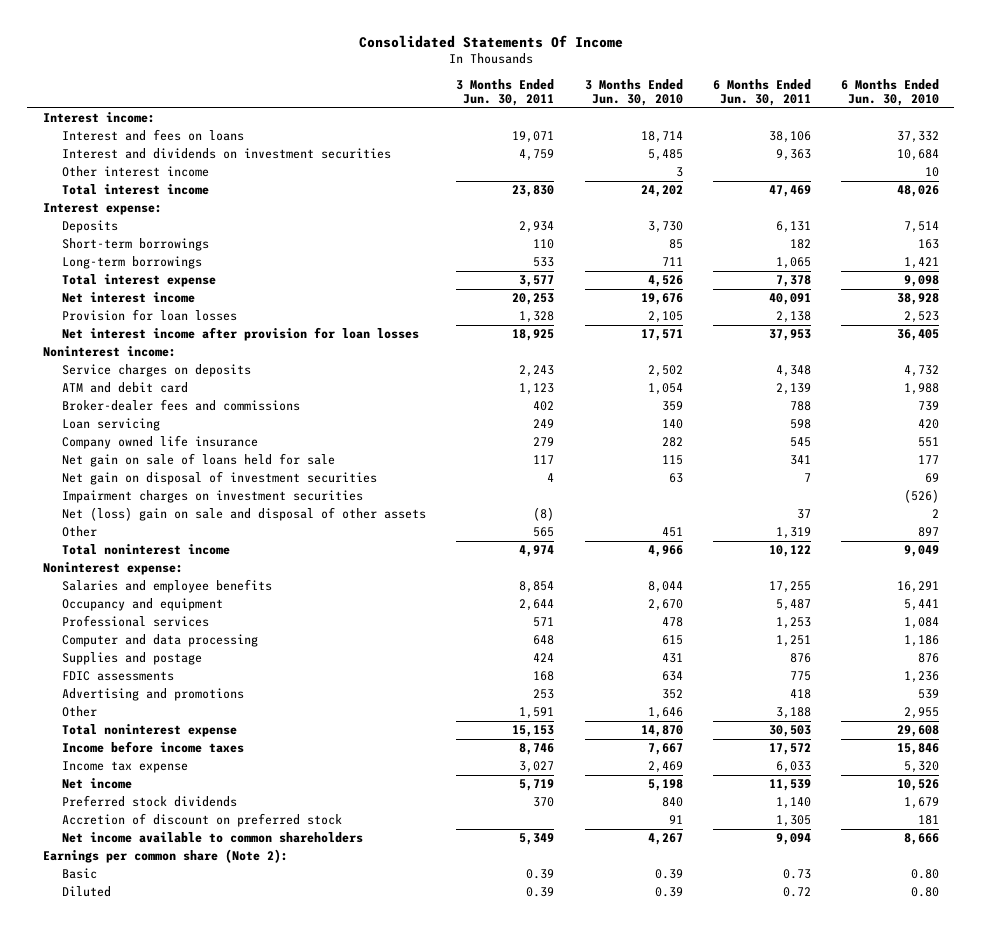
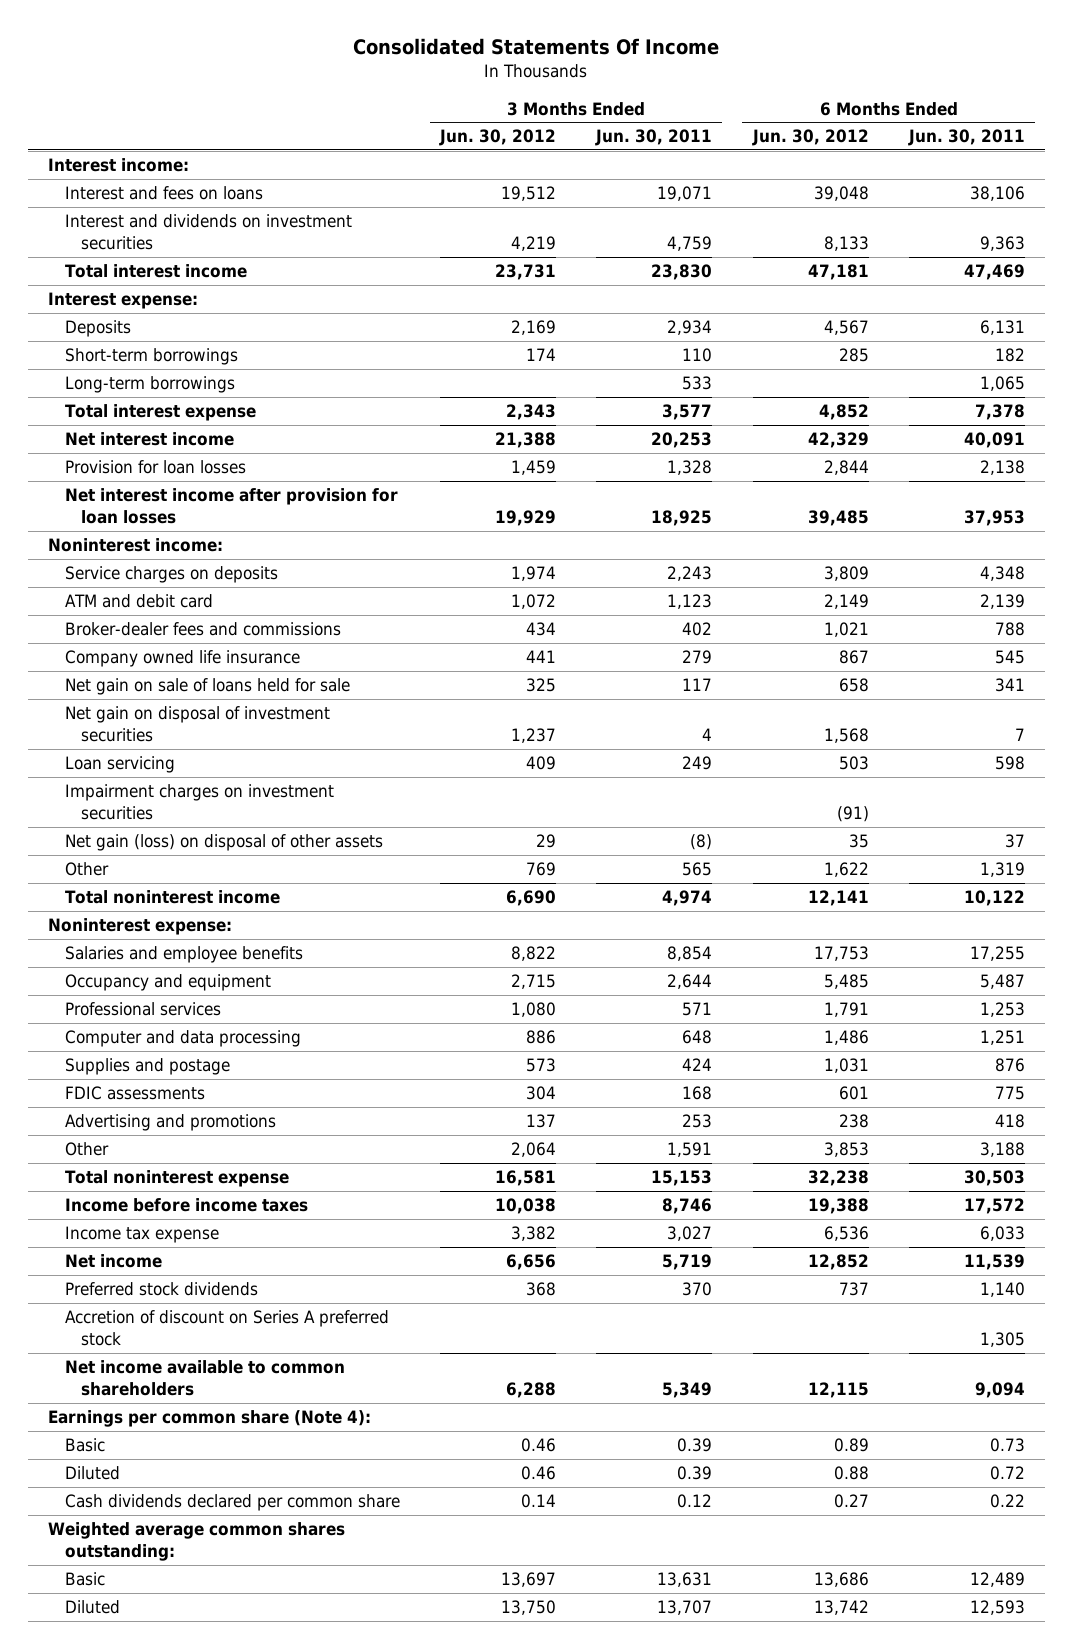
[584,78,683,107] 3 Months Ended Jun. 30, 2010 -> none
[840,78,939,107] 6 Months Ended Jun. 30, 2010 -> none
none -> [438,129,556,147] Jun. 30, 2012
none -> [751,129,869,147] Jun. 30, 2012
[62,166,210,178] Other interest income -> none
[62,418,161,432] Loan servicing -> [64,756,175,774] Loan servicing
[62,507,427,522] Net (loss) gain on sale and disposal of other assets -> [64,834,383,852] Net gain (loss) on disposal of other assets
[62,813,343,828] Accretion of discount on preferred stock -> [64,1310,389,1347] Accretion of discount on Series A preferred stock
[42,849,288,864] Earnings per common share (Note 2): -> [47,1410,371,1428] Earnings per common share (Note 4):
none -> [64,1494,400,1512] Cash dividends declared per common share
none -> [47,1522,345,1562] Weighted average common shares outstanding:
none -> [64,1572,105,1587] Basic
none -> [64,1600,120,1615] Diluted

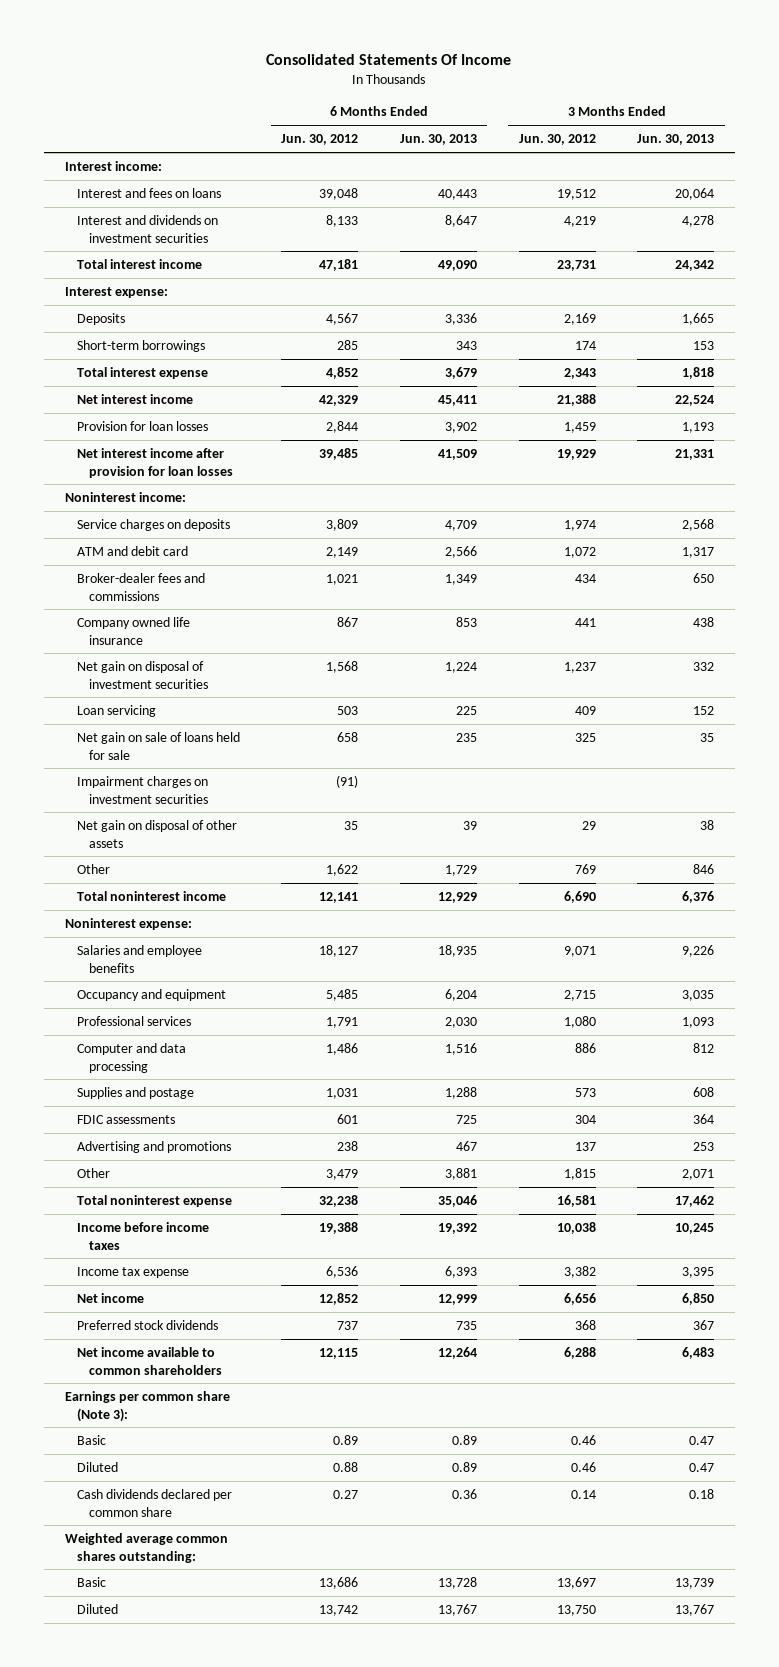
[595,129,713,147] Jun. 30, 2011 -> none
[907,129,1025,147] Jun. 30, 2011 -> none
none -> [399,134,477,146] Jun. 30, 2013
none -> [637,134,715,146] Jun. 30, 2013
[64,376,235,394] Long-term borrowings -> none
[64,678,350,696] Net gain on sale of loans held for sale -> [76,732,240,760] Net gain on sale of loans held for sale
[64,834,383,852] Net gain (loss) on disposal of other assets -> [76,820,237,848] Net gain on disposal of other assets
[510,946,556,962] 8,822 -> [563,946,596,958] 9,071
[813,946,869,962] 17,753 -> [319,945,359,958] 18,127
[510,1142,556,1158] 2,064 -> [563,1168,596,1181] 1,815
[823,1142,869,1158] 3,853 -> [326,1169,359,1181] 3,479
[64,1310,389,1347] Accretion of discount on Series A preferred stock -> none
[47,1410,371,1428] Earnings per common share (Note 4): -> [64,1391,230,1422] Earnings per common share (Note 3):

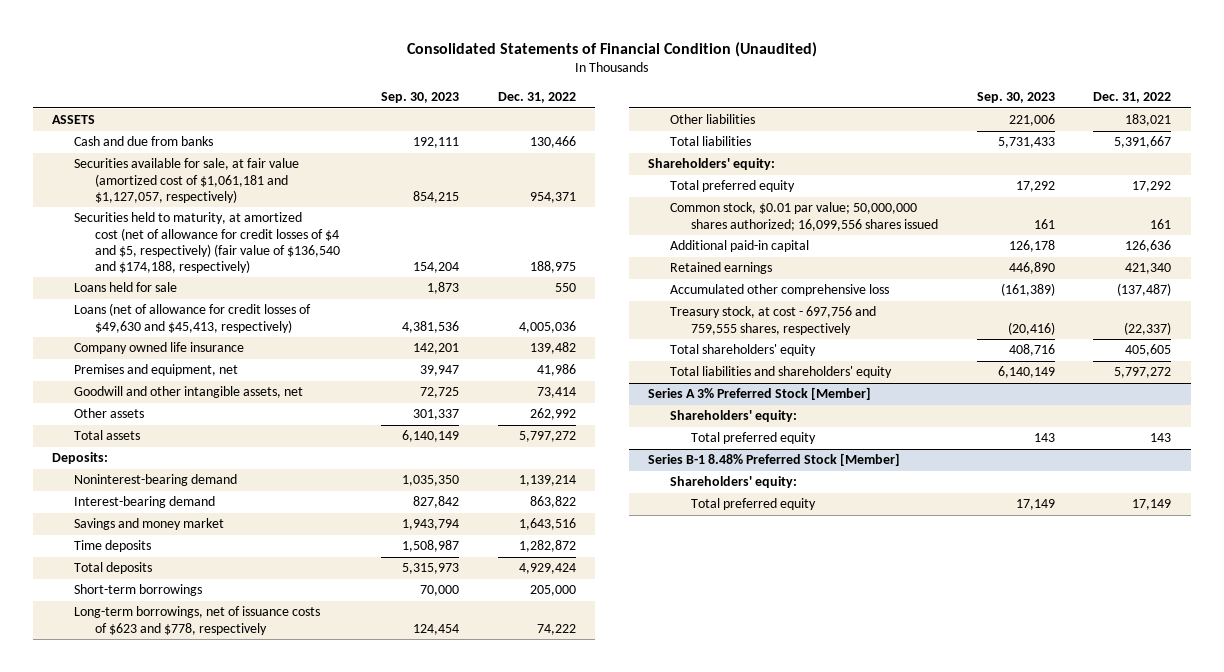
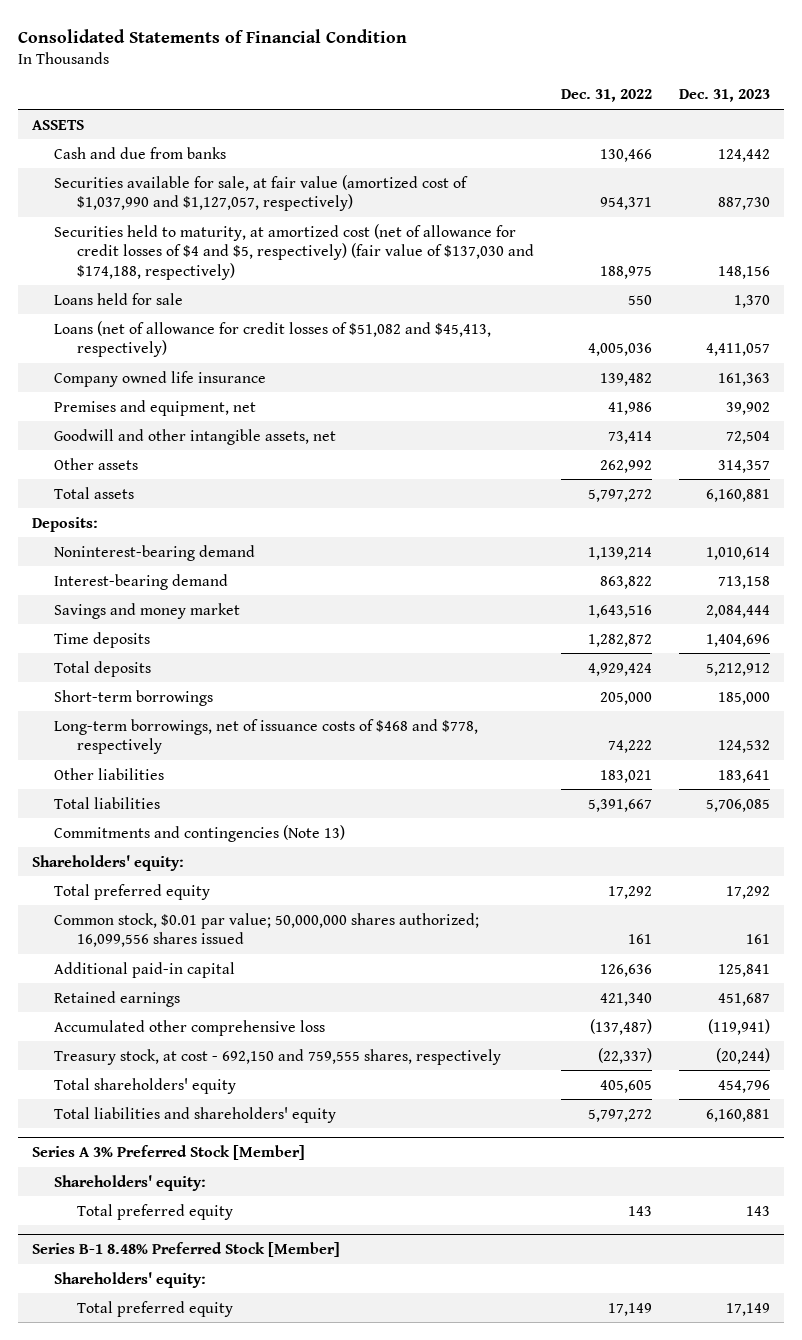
[406,41,817,57] Consolidated Statements of Financial Condition (Unaudited) -> [18,28,408,43] Consolidated Statements of Financial Condition
[380,92,459,104] Sep. 30, 2023 -> none
none -> [679,89,771,103] Dec. 31, 2023
[73,158,299,203] Securities available for sale, at fair value (amortized cost of $1,061,181 and $1,127,057, respectively) -> [54,174,469,212] Securities available for sale, at fair value (amortized cost of $1,037,990 and $1,127,057, respectively)
[73,212,341,273] Securities held to maturity, at amortized cost (net of allowance for credit losses of $4 and $5, respectively) (fair value of $136,540 and $174,188, respectively) -> [54,223,535,280] Securities held to maturity, at amortized cost (net of allowance for credit losses of $4 and $5, respectively) (fair value of $137,030 and $174,188, respectively)
[73,303,311,333] Loans (net of allowance for credit losses of $49,630 and $45,413, respectively) -> [54,320,492,358] Loans (net of allowance for credit losses of $51,082 and $45,413, respectively)
[73,606,320,635] Long-term borrowings, net of issuance costs of $623 and $778, respectively -> [54,718,479,755] Long-term borrowings, net of issuance costs of $468 and $778, respectively
none -> [54,824,346,842] Commitments and contingencies (Note 13)
[669,306,876,335] Treasury stock, at cost - 697,756 and 759,555 shares, respectively -> [54,1048,502,1065] Treasury stock, at cost - 692,150 and 759,555 shares, respectively

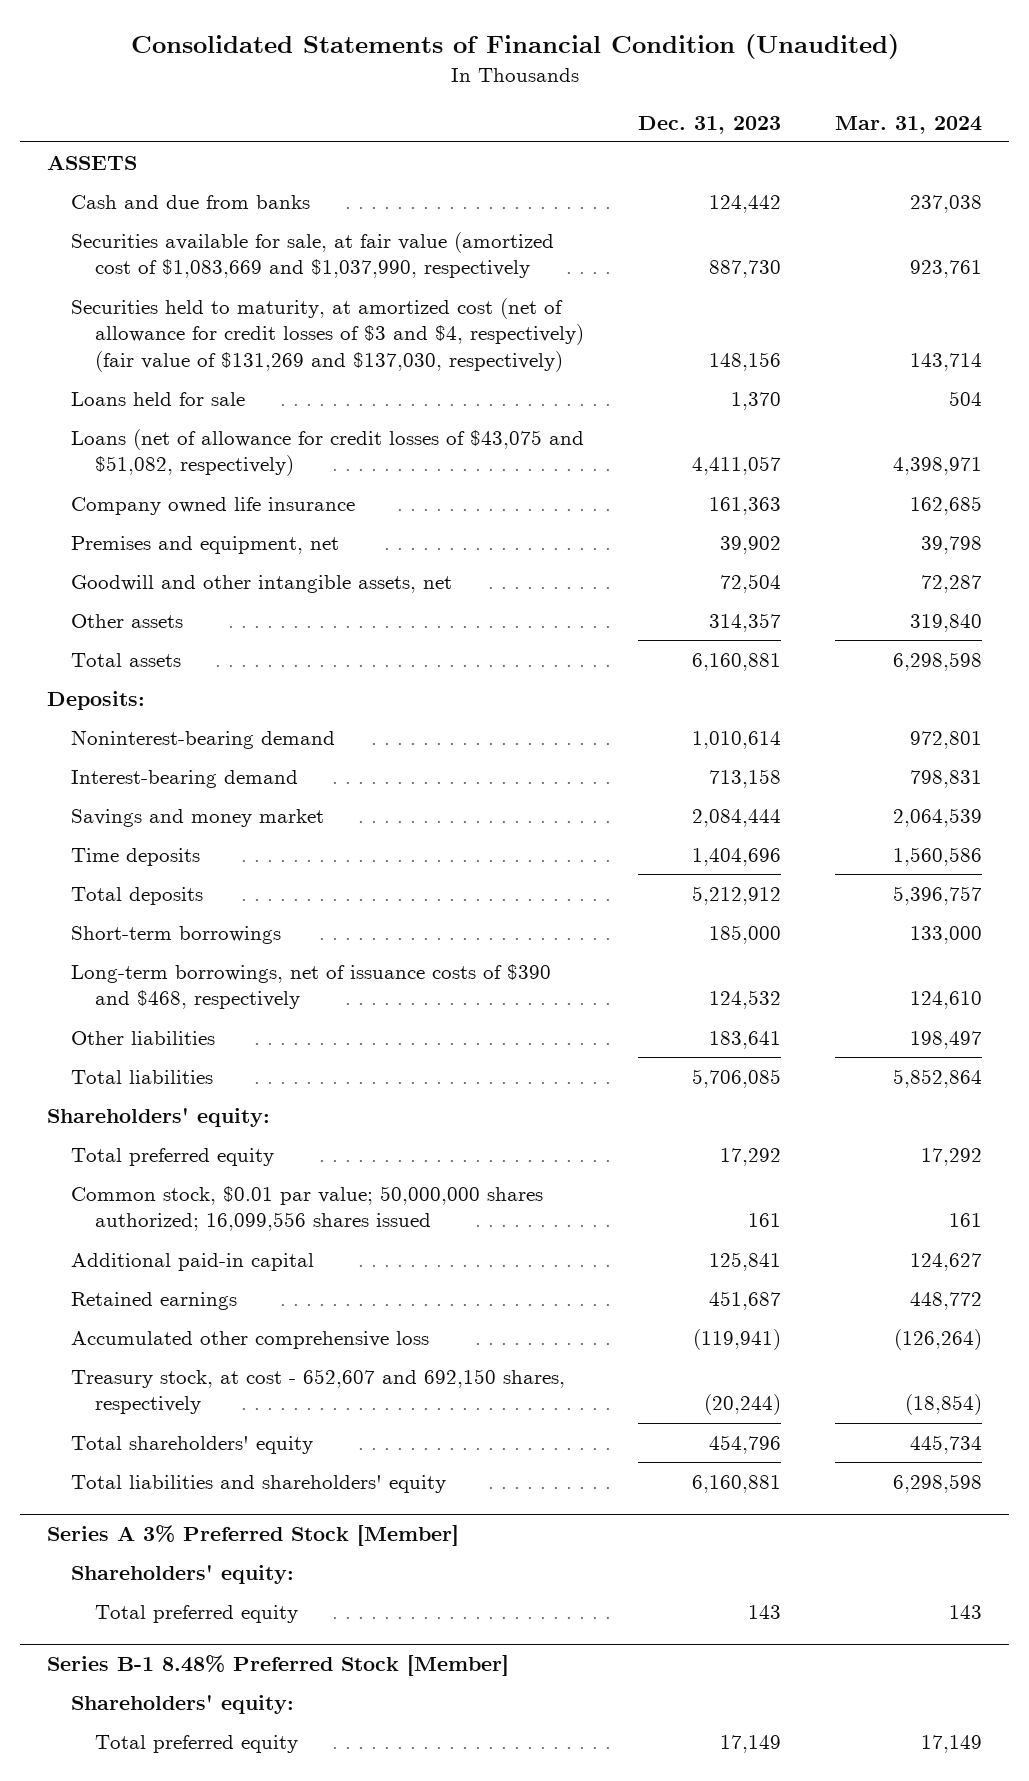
[18,28,408,43] Consolidated Statements of Financial Condition -> [130,34,899,60] Consolidated Statements of Financial Condition (Unaudited)
[561,89,653,103] Dec. 31, 2022 -> none
none -> [835,115,983,134] Mar. 31, 2024
[54,174,469,212] Securities available for sale, at fair value (amortized cost of $1,037,990 and $1,127,057, respectively) -> [71,231,555,279] Securities available for sale, at fair value (amortized cost of $1,083,669 and $1,037,990, respectively
[54,223,535,280] Securities held to maturity, at amortized cost (net of allowance for credit losses of $4 and $5, respectively) (fair value of $137,030 and $174,188, respectively) -> [71,297,584,372] Securities held to maturity, at amortized cost (net of allowance for credit losses of $3 and $4, respectively) (fair value of $131,269 and $137,030, respectively)
[54,320,492,358] Loans (net of allowance for credit losses of $51,082 and $45,413, respectively) -> [71,428,585,477] Loans (net of allowance for credit losses of $43,075 and $51,082, respectively)
[54,718,479,755] Long-term borrowings, net of issuance costs of $468 and $778, respectively -> [71,963,552,1010] Long-term borrowings, net of issuance costs of $390 and $468, respectively
[54,824,346,842] Commitments and contingencies (Note 13) -> none
[54,1048,502,1065] Treasury stock, at cost - 692,150 and 759,555 shares, respectively -> [71,1368,566,1415] Treasury stock, at cost - 652,607 and 692,150 shares, respectively

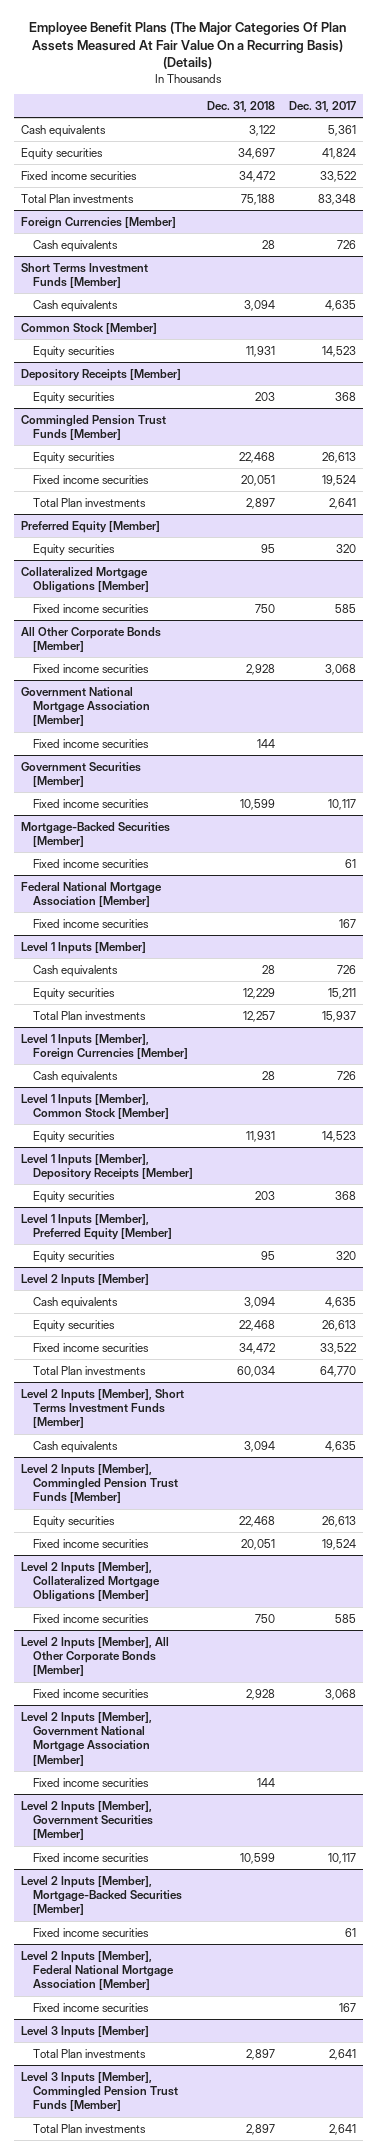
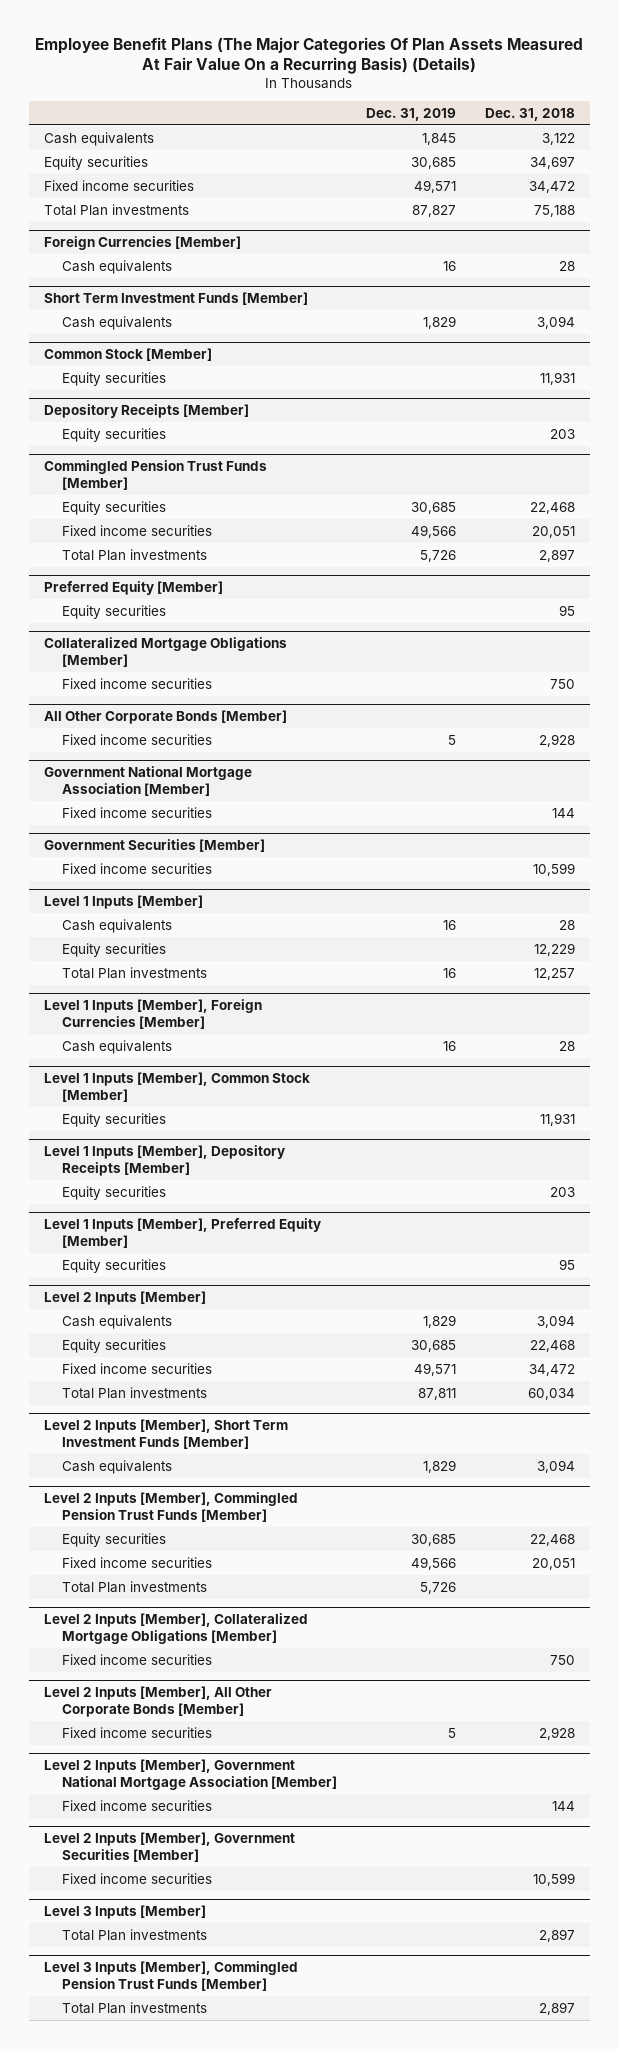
[288,100,356,112] Dec. 31, 2017 -> none
none -> [366,108,457,122] Dec. 31, 2019
[20,262,148,289] Short Terms Investment Funds [Member] -> [43,291,308,305] Short Term Investment Funds [Member]
[20,821,170,848] Mortgage-Backed Securities [Member] -> none
[33,858,150,868] Fixed income securities -> none
[20,881,162,908] Federal National Mortgage Association [Member] -> none
[33,918,150,928] Fixed income securities -> none
[20,1388,184,1429] Level 2 Inputs [Member], Short Terms Investment Funds [Member] -> [43,1418,288,1449] Level 2 Inputs [Member], Short Term Investment Funds [Member]
none -> [61,1580,207,1593] Total Plan investments
[20,1875,183,1916] Level 2 Inputs [Member], Mortgage-Backed Securities [Member] -> none
[33,1927,150,1937] Fixed income securities -> none
[20,1950,175,1991] Level 2 Inputs [Member], Federal National Mortgage Association [Member] -> none
[33,2002,150,2012] Fixed income securities -> none

